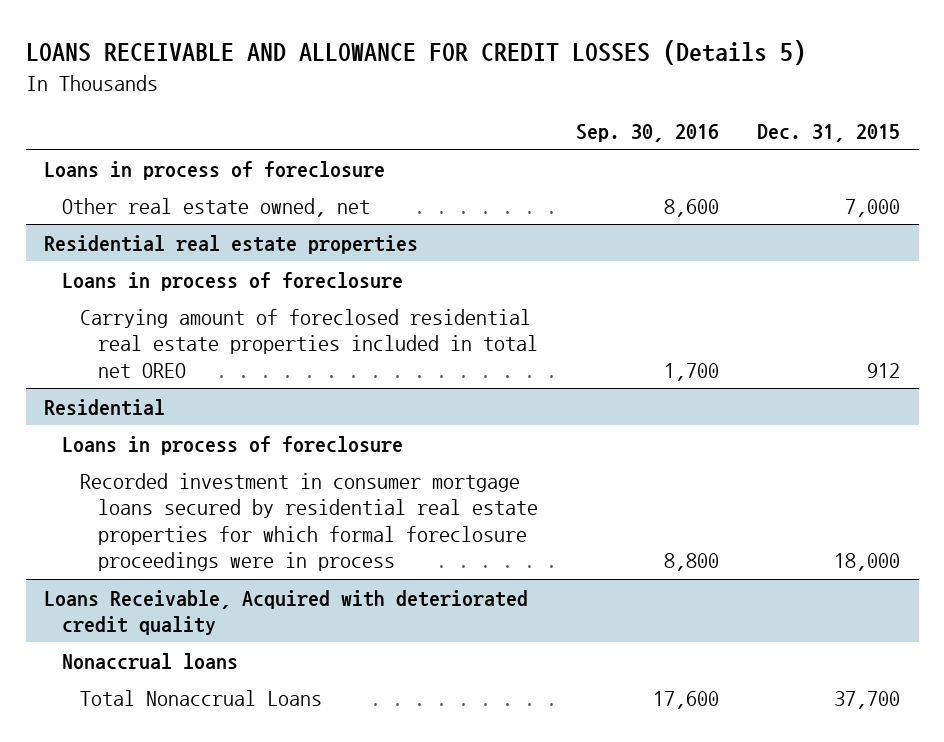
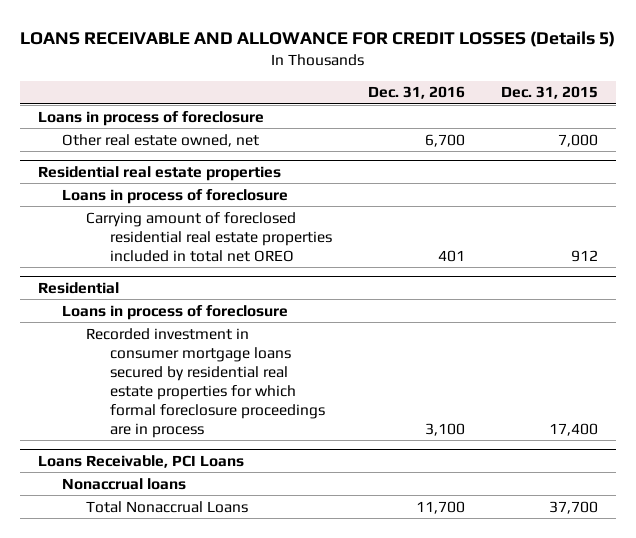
[575,123,719,142] Sep. 30, 2016 -> none
none -> [368,86,466,100] Dec. 31, 2016
[44,589,529,636] Loans Receivable, Acquired with deteriorated credit quality -> none
[80,472,539,572] Recorded investment in consumer mortgage loans secured by residential real estate properties for which formal foreclosure proceedings were in process -> [85,327,325,438] Recorded investment in consumer mortgage loans secured by residential real estate properties for which formal foreclosure proceedings are in process
[833,553,900,572] 18,000 -> [549,422,599,436] 17,400
none -> [37,455,244,469] Loans Receivable, PCI Loans

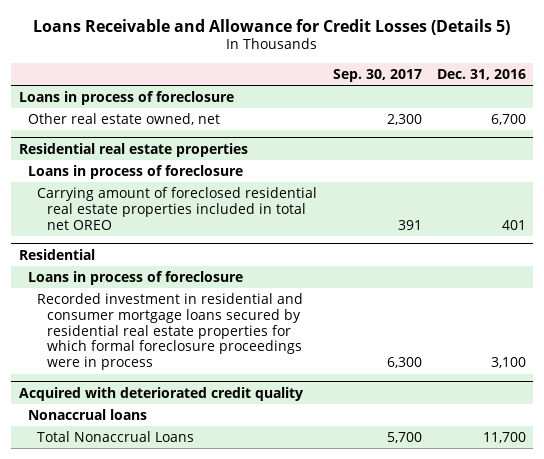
[20,30,616,47] LOANS RECEIVABLE AND ALLOWANCE FOR CREDIT LOSSES (Details 5) -> [33,18,511,35] Loans Receivable and Allowance for Credit Losses (Details 5)
[501,86,599,100] Dec. 31, 2015 -> none
none -> [332,68,422,82] Sep. 30, 2017
[37,455,244,469] Loans Receivable, PCI Loans -> none
[85,327,325,438] Recorded investment in consumer mortgage loans secured by residential real estate properties for which formal foreclosure proceedings are in process -> [37,292,304,371] Recorded investment in residential and consumer mortgage loans secured by residential real estate properties for which formal foreclosure proceedings were in process
none -> [18,386,303,401] Acquired with deteriorated credit quality

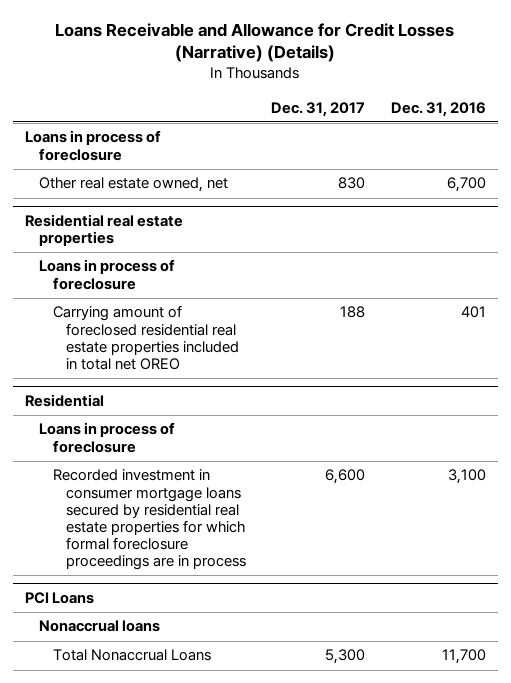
[33,18,511,35] Loans Receivable and Allowance for Credit Losses (Details 5) -> [55,22,455,63] Loans Receivable and Allowance for Credit Losses (Narrative) (Details)
[332,68,422,82] Sep. 30, 2017 -> none
none -> [271,101,366,117] Dec. 31, 2017
[18,386,303,401] Acquired with deteriorated credit quality -> none
[37,292,304,371] Recorded investment in residential and consumer mortgage loans secured by residential real estate properties for which formal foreclosure proceedings were in process -> [52,469,247,571] Recorded investment in consumer mortgage loans secured by residential real estate properties for which formal foreclosure proceedings are in process
none -> [25,592,95,605] PCI Loans

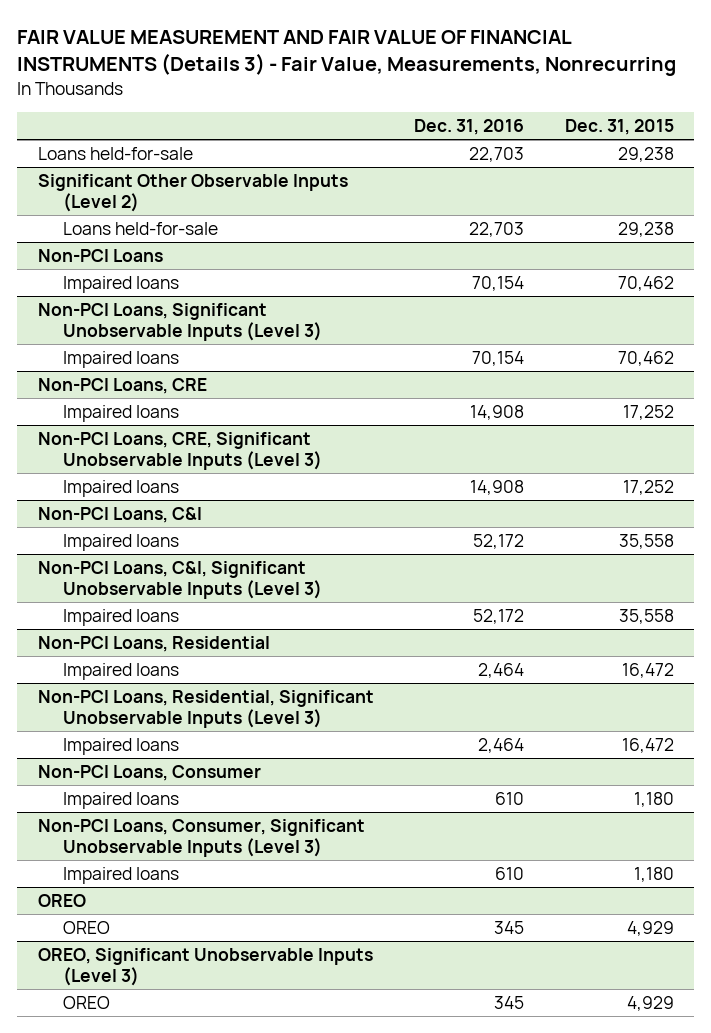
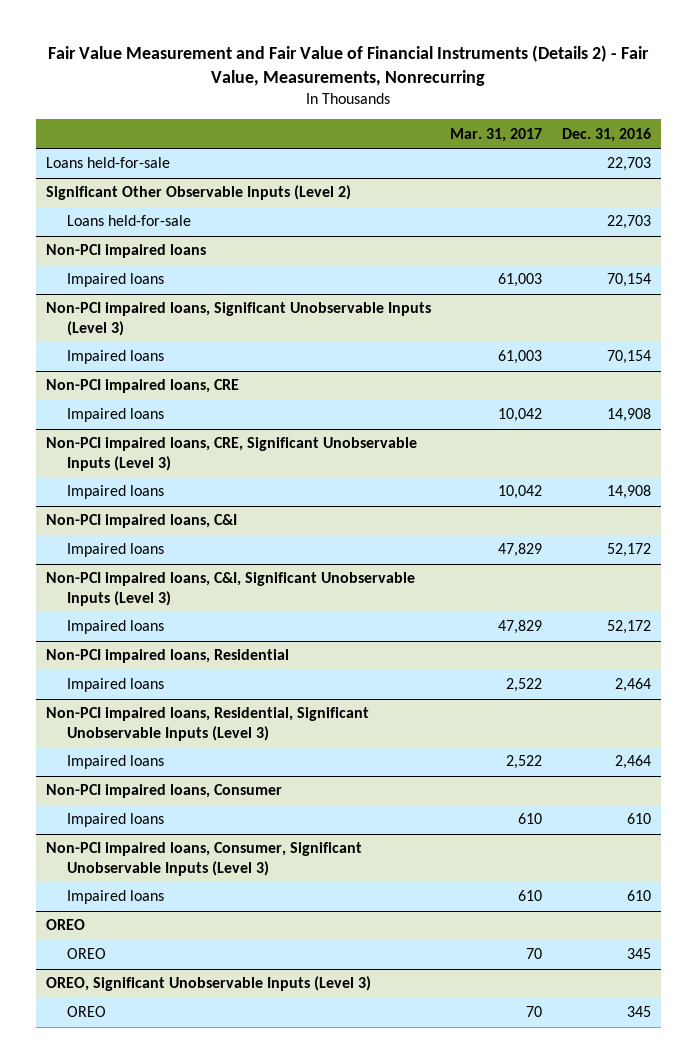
[17,30,677,77] FAIR VALUE MEASUREMENT AND FAIR VALUE OF FINANCIAL INSTRUMENTS (Details 3) - Fair Value, Measurements, Nonrecurring -> [48,45,650,87] Fair Value Measurement and Fair Value of Financial Instruments (Details 2) - Fair Value, Measurements, Nonrecurring
[564,119,674,136] Dec. 31, 2015 -> none
none -> [450,127,543,142] Mar. 31, 2017
[37,248,163,262] Non-PCI Loans -> [45,244,206,259] Non-PCI impaired loans
[37,302,322,341] Non-PCI Loans, Significant Unobservable Inputs (Level 3) -> [45,302,431,336] Non-PCI impaired loans, Significant Unobservable Inputs (Level 3)
[37,377,207,394] Non-PCI Loans, CRE -> [45,379,239,394] Non-PCI impaired loans, CRE
[37,431,322,470] Non-PCI Loans, CRE, Significant Unobservable Inputs (Level 3) -> [45,437,417,471] Non-PCI impaired loans, CRE, Significant Unobservable Inputs (Level 3)
[37,506,202,523] Non-PCI Loans, C&I -> [45,514,237,529] Non-PCI impaired loans, C&I
[37,560,322,599] Non-PCI Loans, C&I, Significant Unobservable Inputs (Level 3) -> [45,572,415,606] Non-PCI impaired loans, C&I, Significant Unobservable Inputs (Level 3)
[37,635,270,652] Non-PCI Loans, Residential -> [45,649,289,664] Non-PCI impaired loans, Residential
[37,689,374,728] Non-PCI Loans, Residential, Significant Unobservable Inputs (Level 3) -> [45,707,369,741] Non-PCI impaired loans, Residential, Significant Unobservable Inputs (Level 3)
[37,764,261,781] Non-PCI Loans, Consumer -> [45,784,282,799] Non-PCI impaired loans, Consumer
[37,818,365,857] Non-PCI Loans, Consumer, Significant Unobservable Inputs (Level 3) -> [45,842,362,876] Non-PCI impaired loans, Consumer, Significant Unobservable Inputs (Level 3)

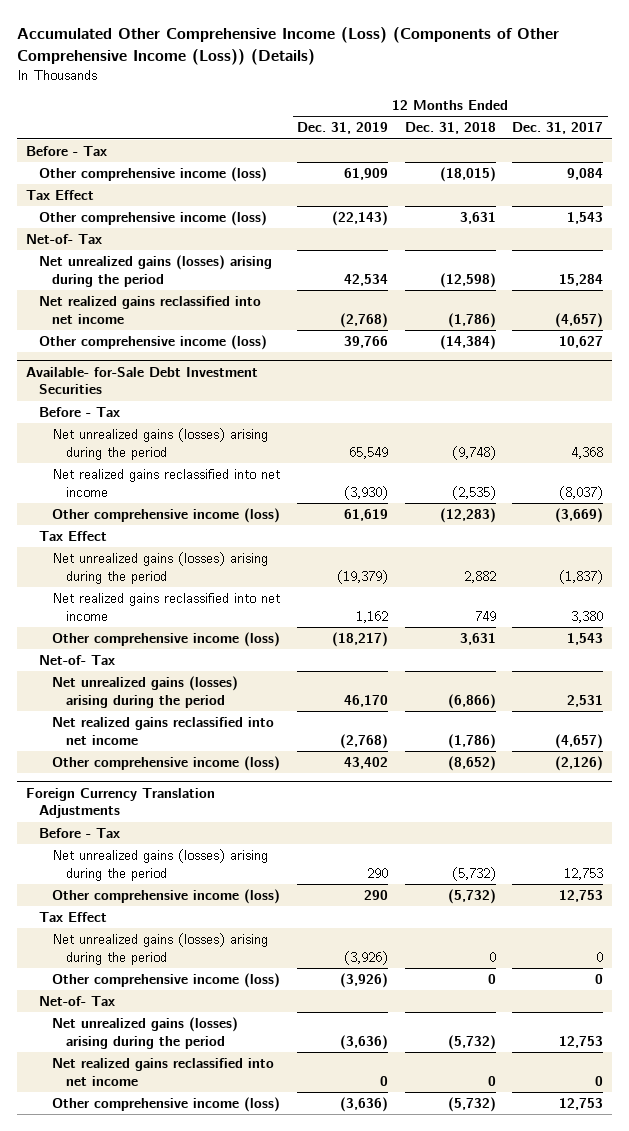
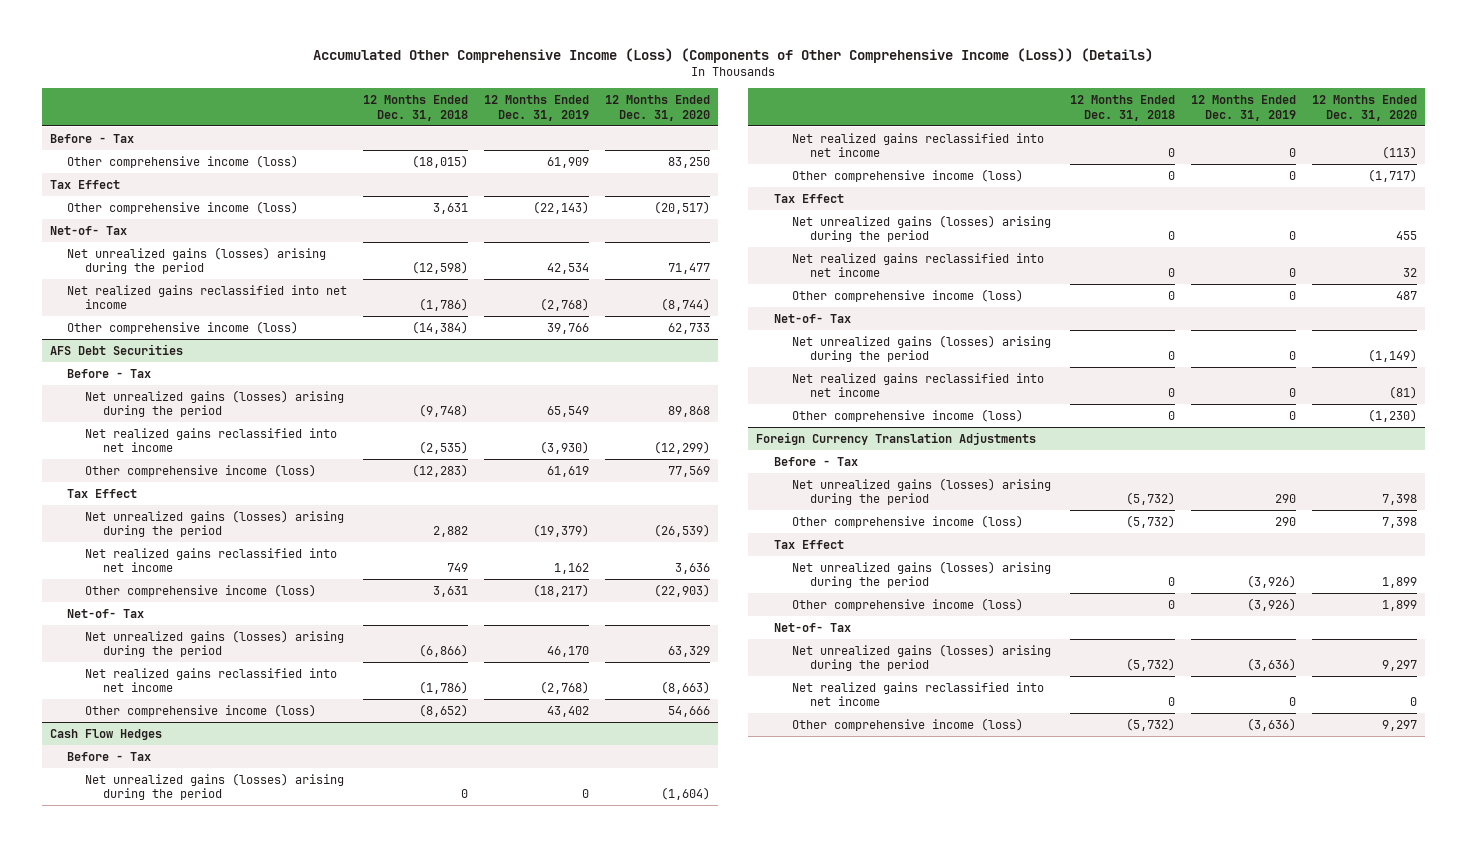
[512,122,604,135] Dec. 31, 2017 -> none
none -> [605,95,711,121] 12 Months Ended Dec. 31, 2020
[25,366,258,395] Available- for-Sale Debt Investment Securities -> [49,343,183,355] AFS Debt Securities
none -> [49,728,162,740] Cash Flow Hedges
none -> [67,751,152,761] Before - Tax
none -> [85,772,345,801] Net unrealized gains (losses) arising during the period
none -> [791,132,1044,158] Net realized gains reclassified into net income
none -> [791,168,1023,182] Other comprehensive income (loss)
none -> [774,193,845,203] Tax Effect
none -> [791,214,1051,243] Net unrealized gains (losses) arising during the period
none -> [791,252,1044,278] Net realized gains reclassified into net income
none -> [791,288,1023,302] Other comprehensive income (loss)
none -> [774,313,852,323] Net-of- Tax
none -> [791,334,1051,363] Net unrealized gains (losses) arising during the period
none -> [791,372,1044,398] Net realized gains reclassified into net income
none -> [791,408,1023,422] Other comprehensive income (loss)

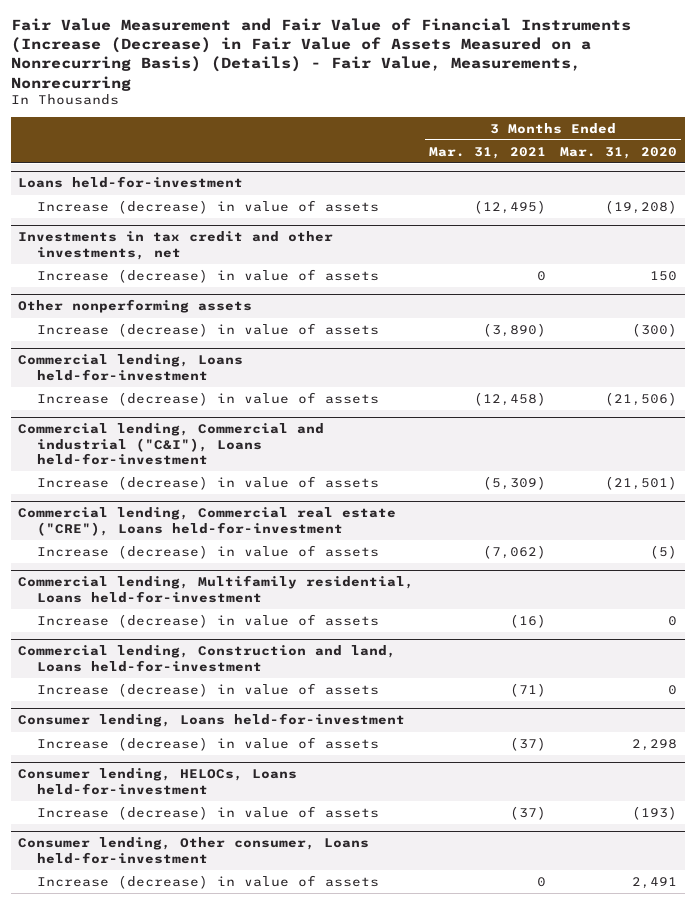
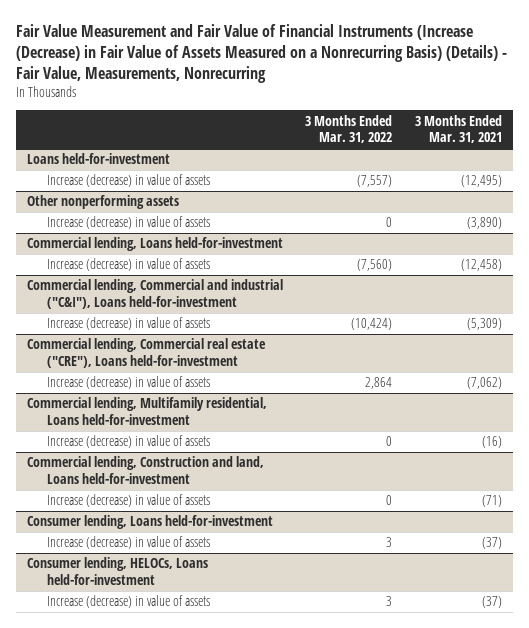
[560,146,678,159] Mar. 31, 2020 -> none
none -> [305,114,393,144] 3 Months Ended Mar. 31, 2022
[17,231,333,260] Investments in tax credit and other investments, net -> none
[37,268,380,283] Increase (decrease) in value of assets -> none
[17,837,369,864] Consumer lending, Other consumer, Loans held-for-investment -> none
[37,874,380,889] Increase (decrease) in value of assets -> none

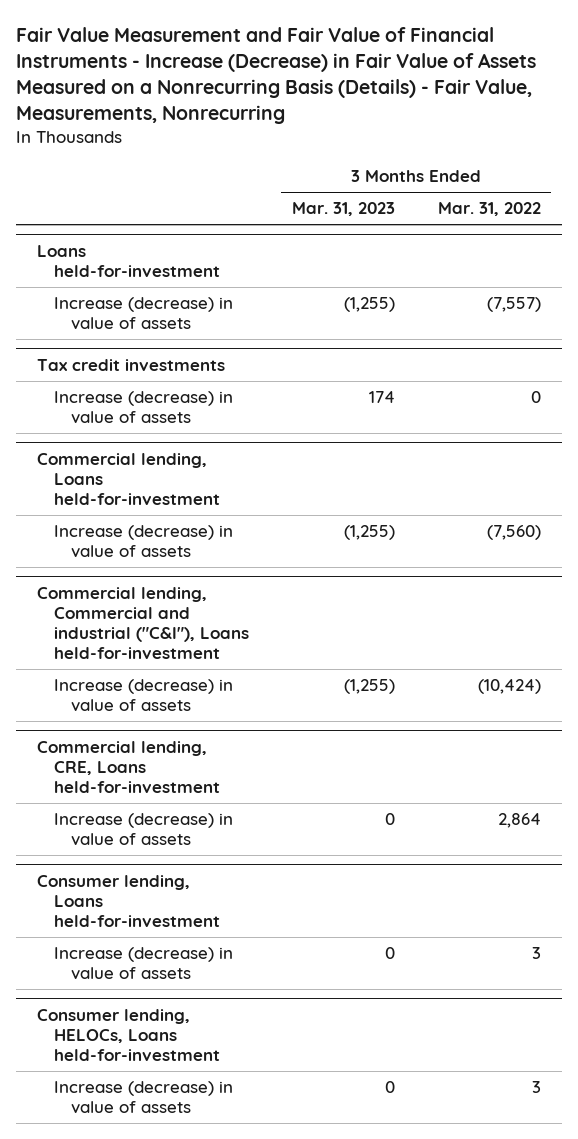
[16,24,508,83] Fair Value Measurement and Fair Value of Financial Instruments (Increase (Decrease) in Fair Value of Assets Measured on a Nonrecurring Basis) (Details) - Fair Value, Measurements, Nonrecurring -> [15,26,536,125] Fair Value Measurement and Fair Value of Financial Instruments - Increase (Decrease) in Fair Value of Assets Measured on a Nonrecurring Basis (Details) - Fair Value, Measurements, Nonrecurring
[414,114,502,144] 3 Months Ended Mar. 31, 2021 -> none
none -> [291,202,395,217] Mar. 31, 2023
[27,195,180,210] Other nonperforming assets -> [37,359,226,372] Tax credit investments
[27,338,267,369] Commercial lending, Commercial real estate ("CRE"), Loans held-for-investment -> [37,741,220,793] Commercial lending, CRE, Loans held-for-investment
[27,397,268,426] Commercial lending, Multifamily residential, Loans held-for-investment -> none
[46,435,210,449] Increase (decrease) in value of assets -> none
[27,456,265,485] Commercial lending, Construction and land, Loans held-for-investment -> none
[46,494,210,508] Increase (decrease) in value of assets -> none

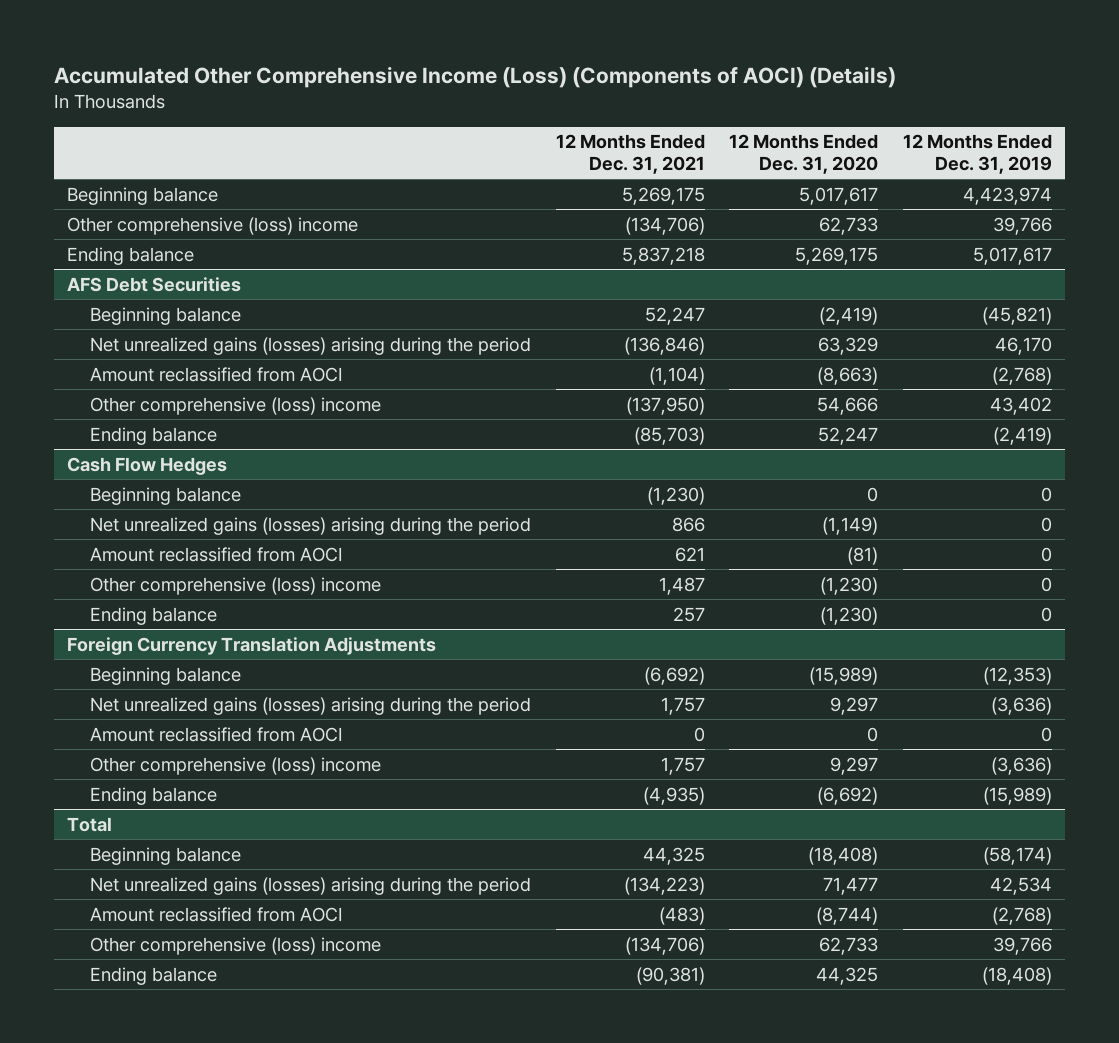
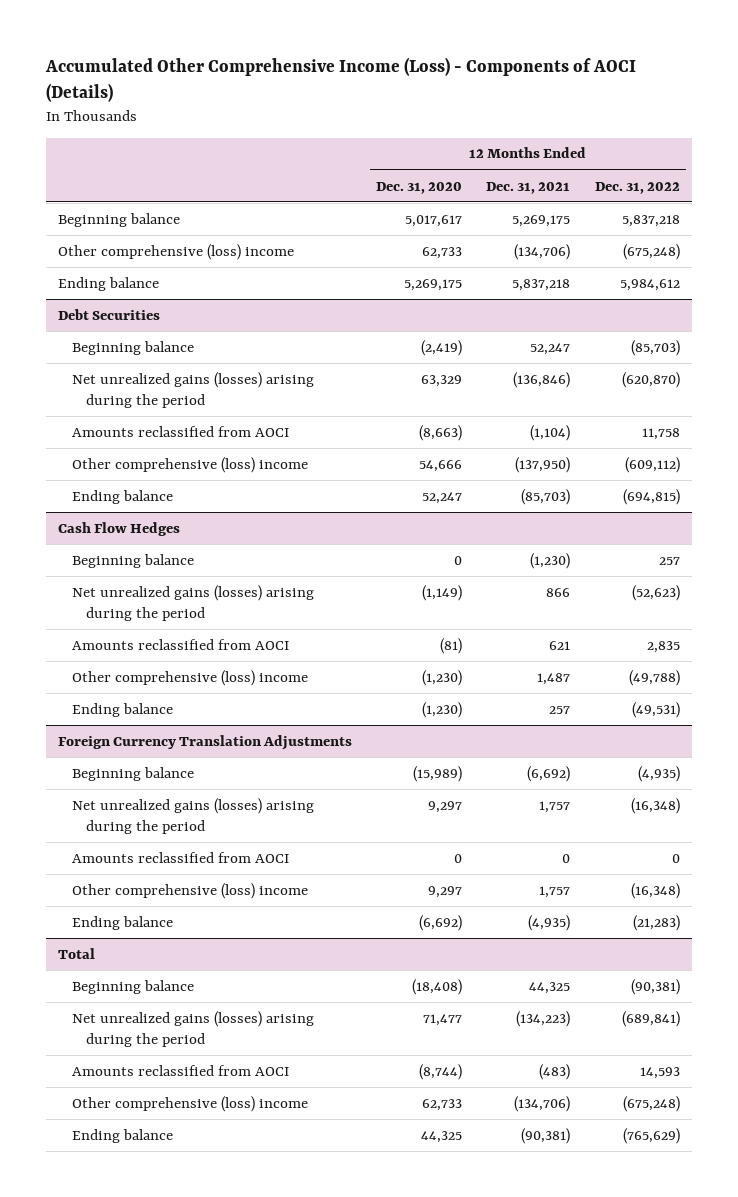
[54,66,897,89] Accumulated Other Comprehensive Income (Loss) (Components of AOCI) (Details) -> [44,57,636,103] Accumulated Other Comprehensive Income (Loss) - Components of AOCI (Details)
[903,134,1053,174] 12 Months Ended Dec. 31, 2019 -> none
none -> [594,181,680,194] Dec. 31, 2022
[66,276,241,292] AFS Debt Securities -> [58,308,161,320] Debt Securities
[89,366,343,382] Amount reclassified from AOCI -> [72,425,290,437] Amounts reclassified from AOCI
[89,546,343,562] Amount reclassified from AOCI -> [72,638,290,650] Amounts reclassified from AOCI
[89,726,343,742] Amount reclassified from AOCI -> [72,851,290,863] Amounts reclassified from AOCI
[89,906,343,922] Amount reclassified from AOCI -> [72,1064,290,1076] Amounts reclassified from AOCI

